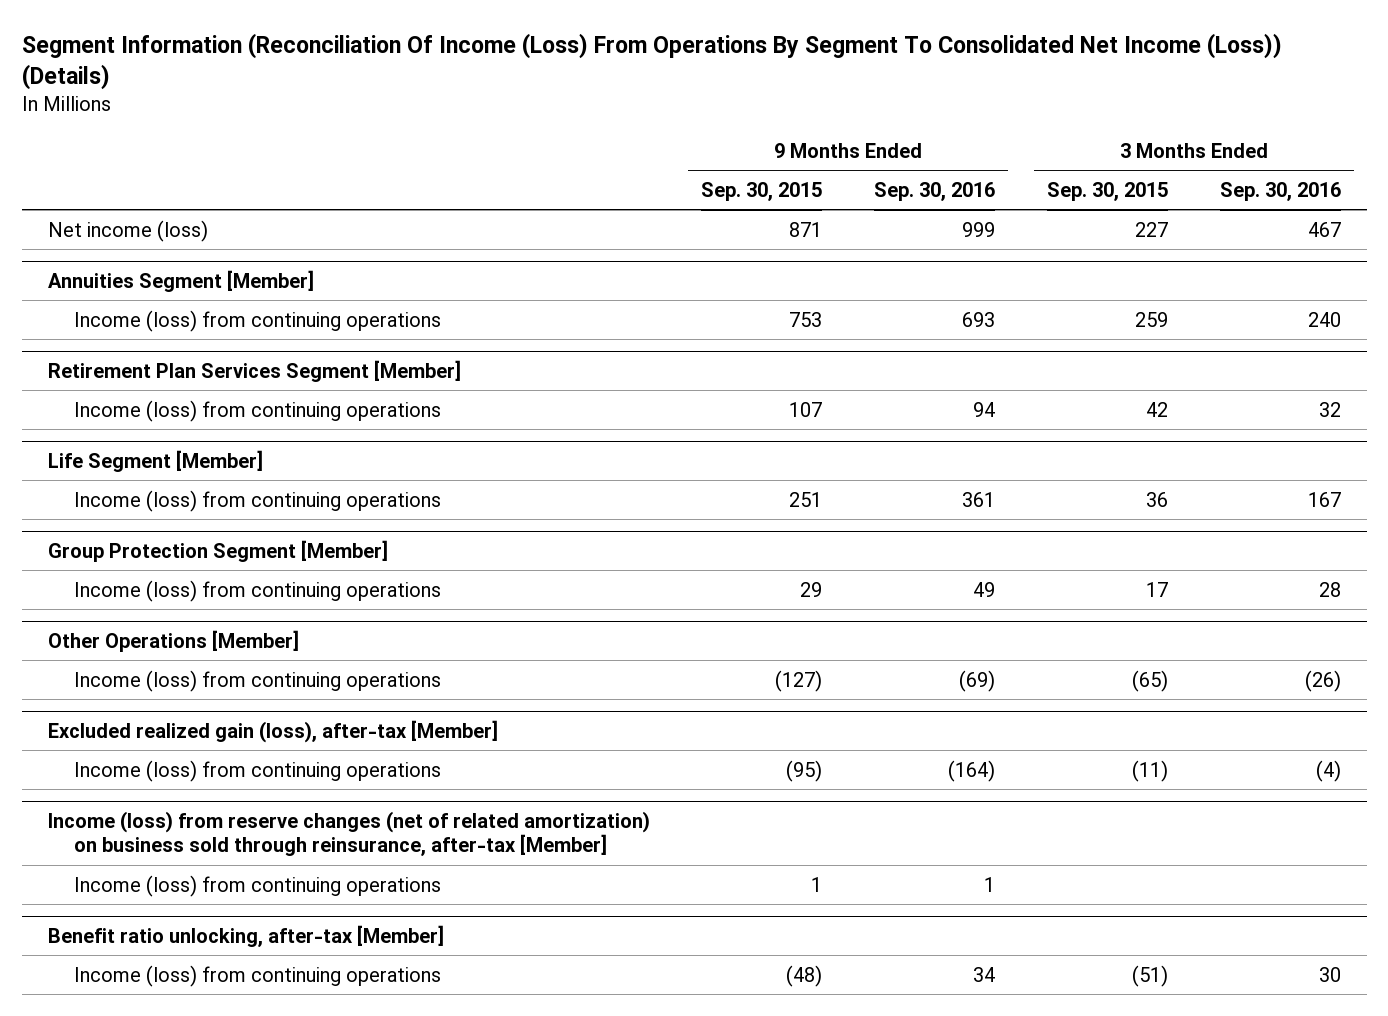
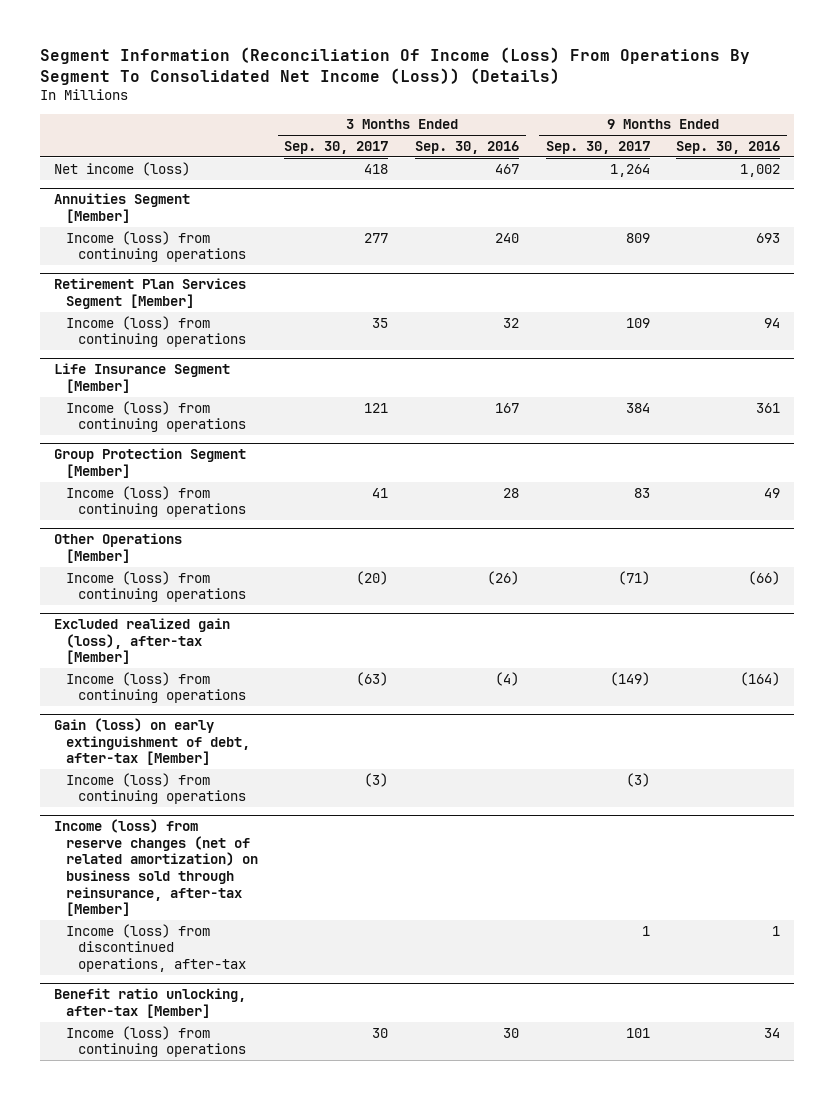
[701,181,823,201] Sep. 30, 2015 -> none
[1047,181,1169,201] Sep. 30, 2015 -> none
none -> [284,140,389,154] Sep. 30, 2017
none -> [545,140,650,154] Sep. 30, 2017
[962,221,996,237] 999 -> [740,163,781,177] 1,002
[47,449,263,472] Life Segment [Member] -> [53,363,230,393] Life Insurance Segment [Member]
[959,669,996,692] (69) -> [748,570,781,585] (66)
none -> [53,718,250,766] Gain (loss) on early extinguishment of debt, after-tax [Member]
none -> [65,772,246,805] Income (loss) from continuing operations
[73,874,441,897] Income (loss) from continuing operations -> [65,923,246,972] Income (loss) from discontinued operations, after-tax

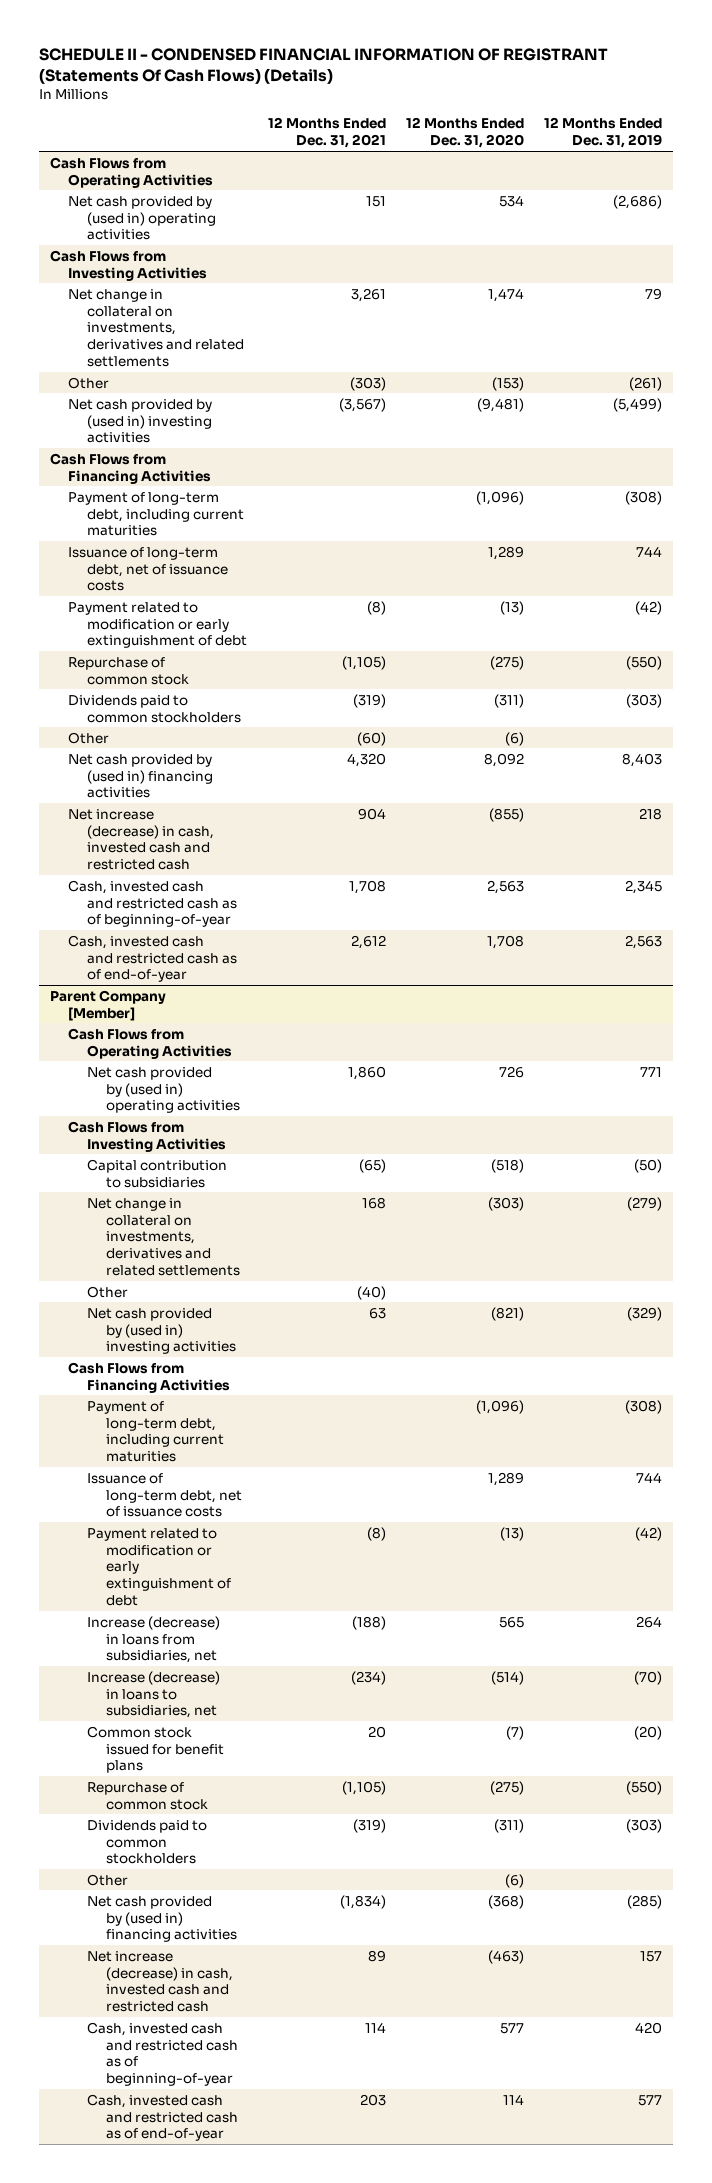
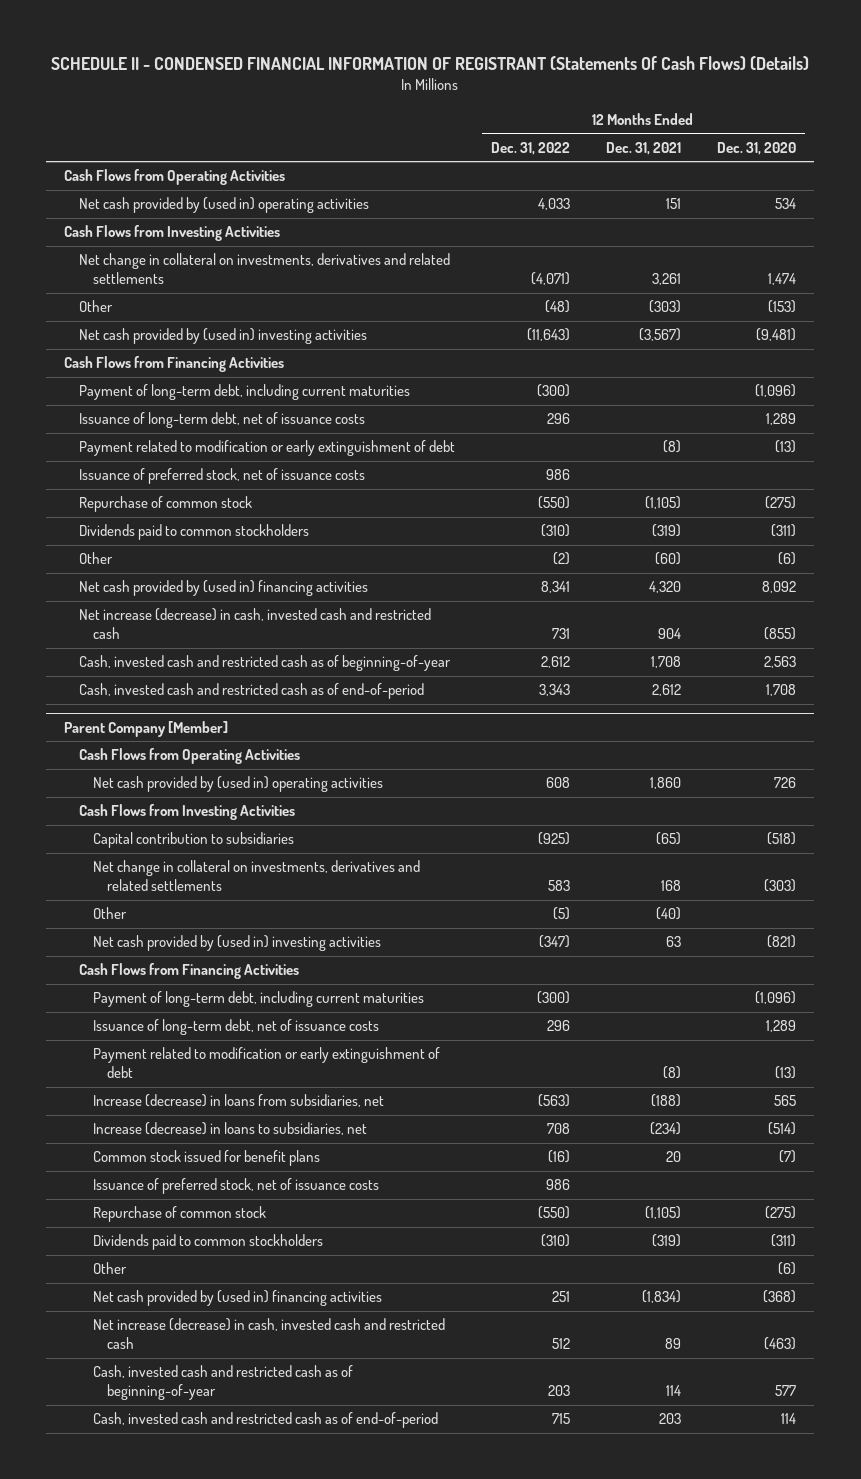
[544,117,663,149] 12 Months Ended Dec. 31, 2019 -> none
none -> [490,141,570,155] Dec. 31, 2022
none -> [78,468,365,485] Issuance of preferred stock, net of issuance costs
[68,934,238,983] Cash, invested cash and restricted cash as of end-of-year -> [78,683,424,700] Cash, invested cash and restricted cash as of end-of-period
none -> [92,1178,379,1195] Issuance of preferred stock, net of issuance costs
[87,2093,238,2142] Cash, invested cash and restricted cash as of end-of-year -> [92,1412,438,1429] Cash, invested cash and restricted cash as of end-of-period

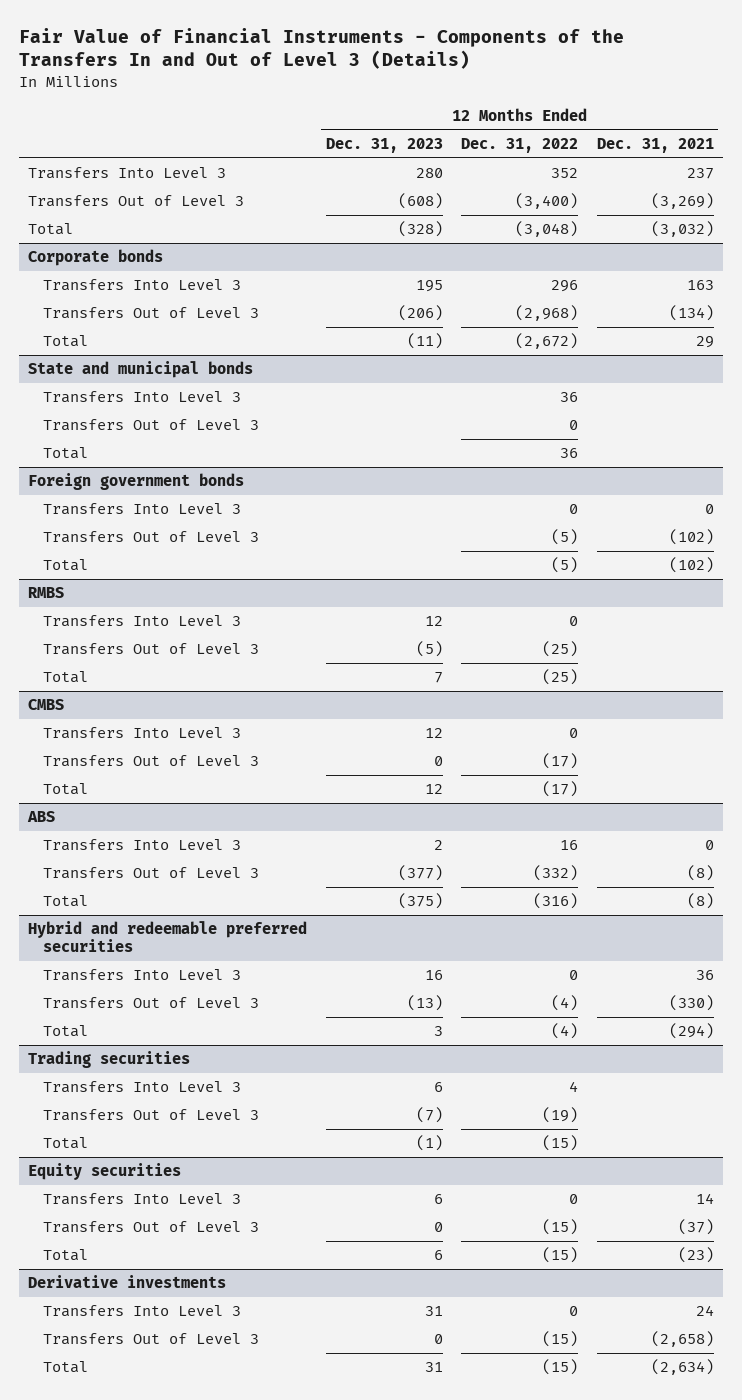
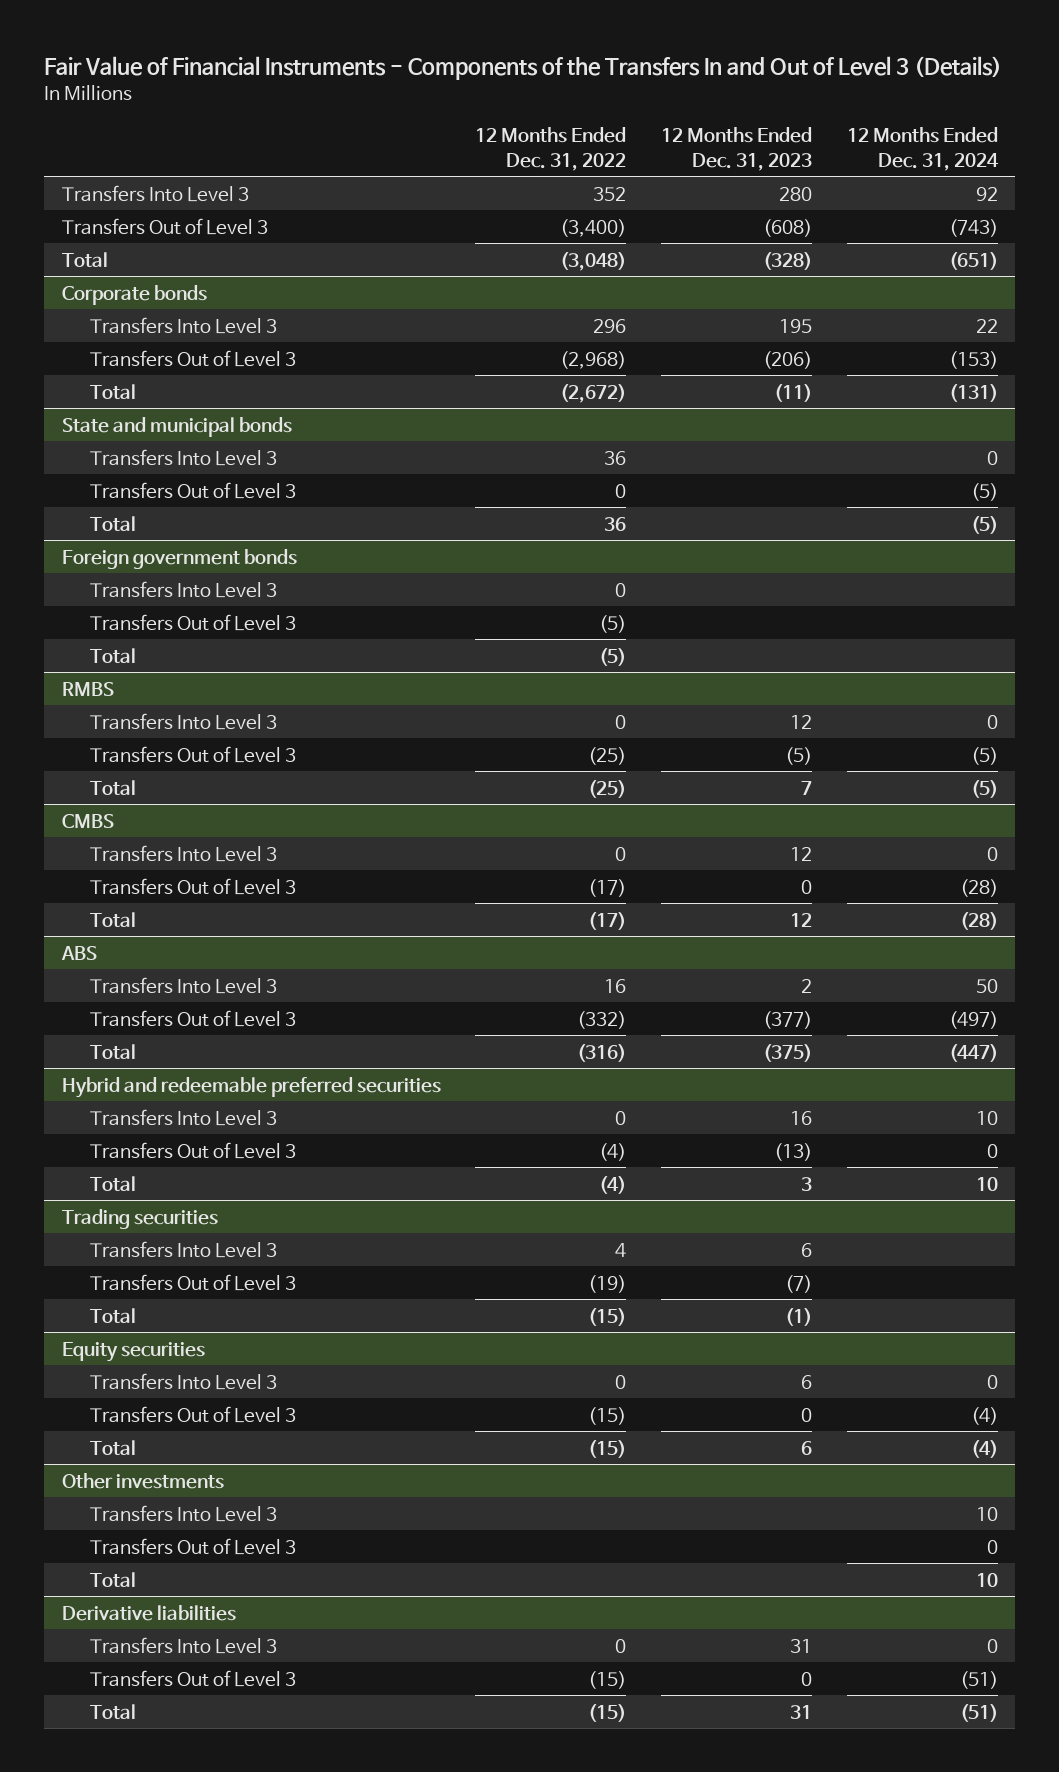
[596,138,714,154] Dec. 31, 2021 -> none
none -> [846,127,999,171] 12 Months Ended Dec. 31, 2024
none -> [61,1472,224,1489] Other investments
none -> [89,1504,277,1522] Transfers Into Level 3
none -> [89,1537,296,1555] Transfers Out of Level 3
none -> [89,1571,136,1587] Total
[28,1275,227,1289] Derivative investments -> [61,1604,236,1621] Derivative liabilities

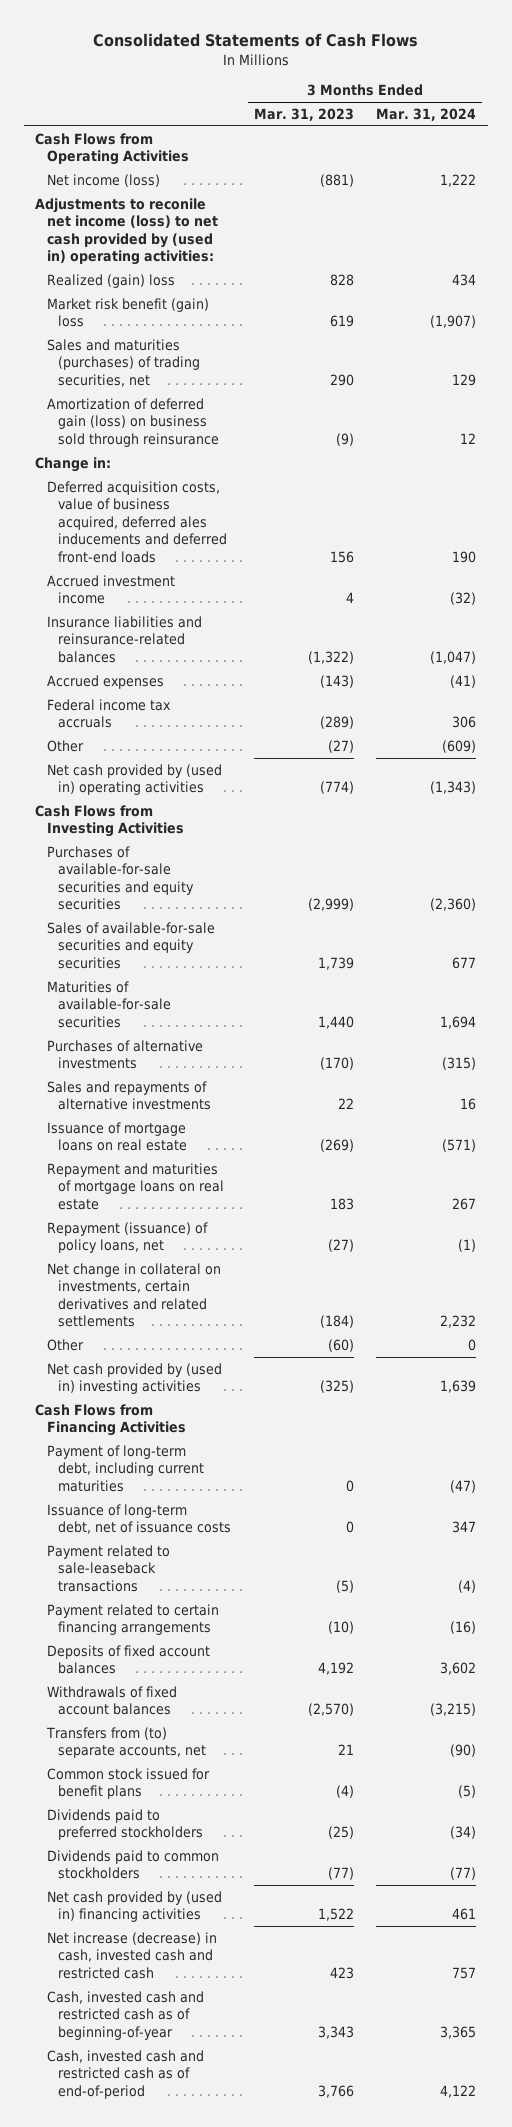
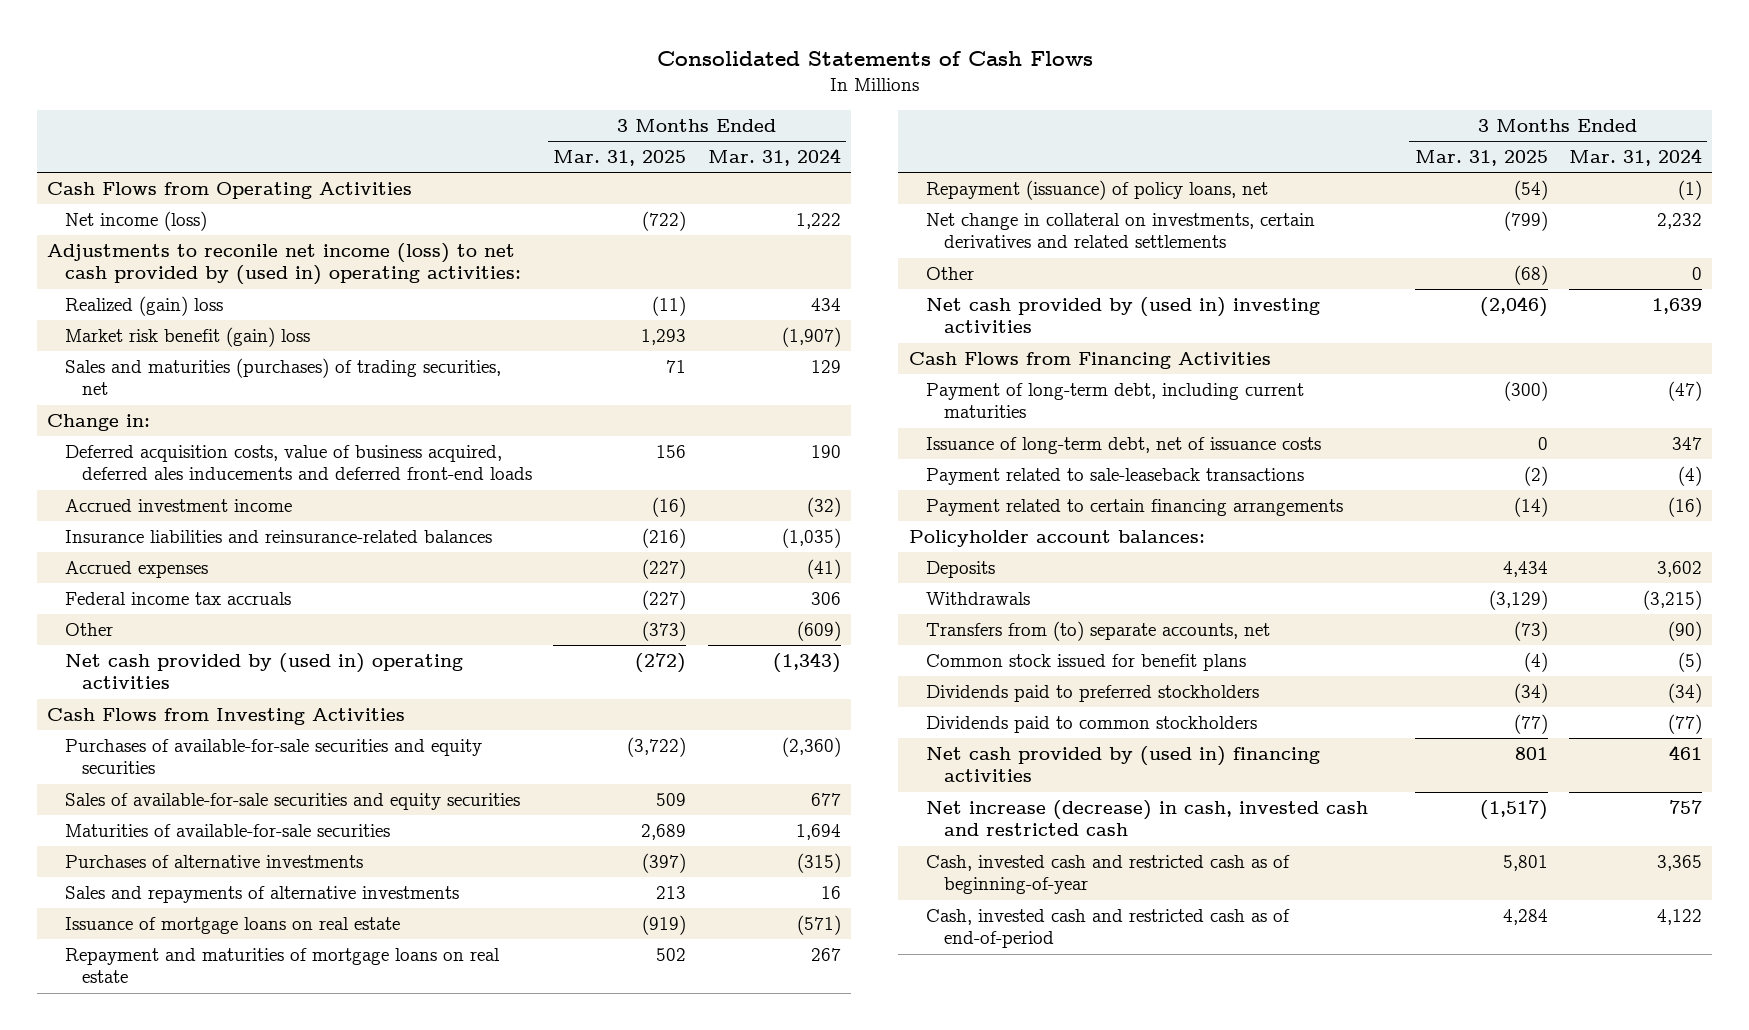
[253,108,354,122] Mar. 31, 2023 -> none
none -> [553,150,687,167] Mar. 31, 2025
[46,397,220,447] Amortization of deferred gain (loss) on business sold through reinsurance -> none
[430,650,477,664] (1,047) -> [781,528,841,549] (1,035)
none -> [908,530,1205,548] Policyholder account balances:
[46,1644,210,1675] Deposits of fixed account balances -> [926,561,996,579] Deposits
[46,1685,177,1716] Withdrawals of fixed account balances -> [926,592,1031,606] Withdrawals

